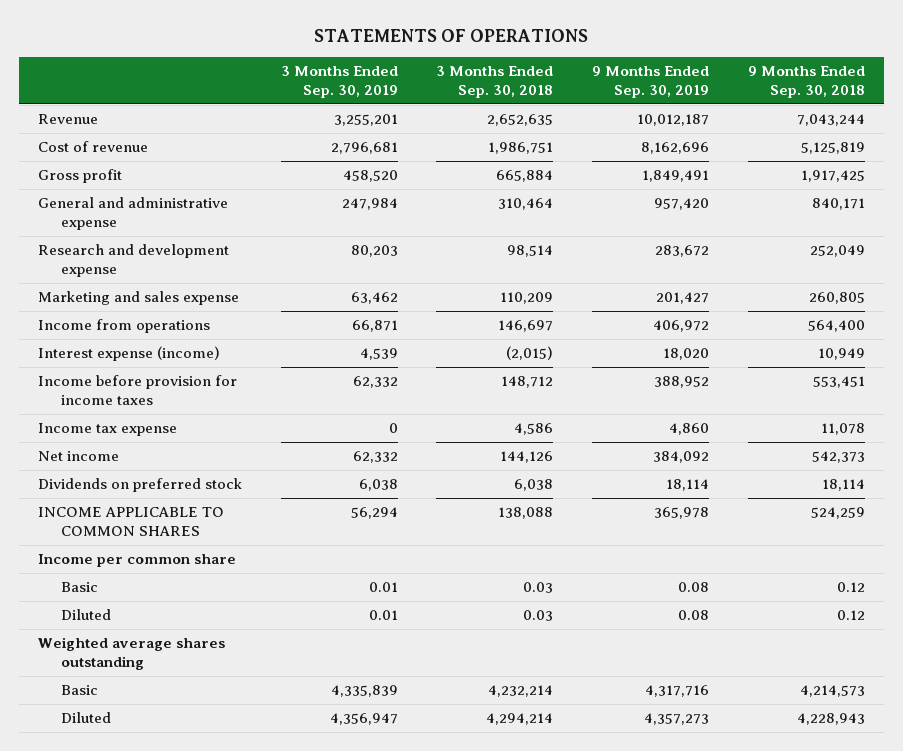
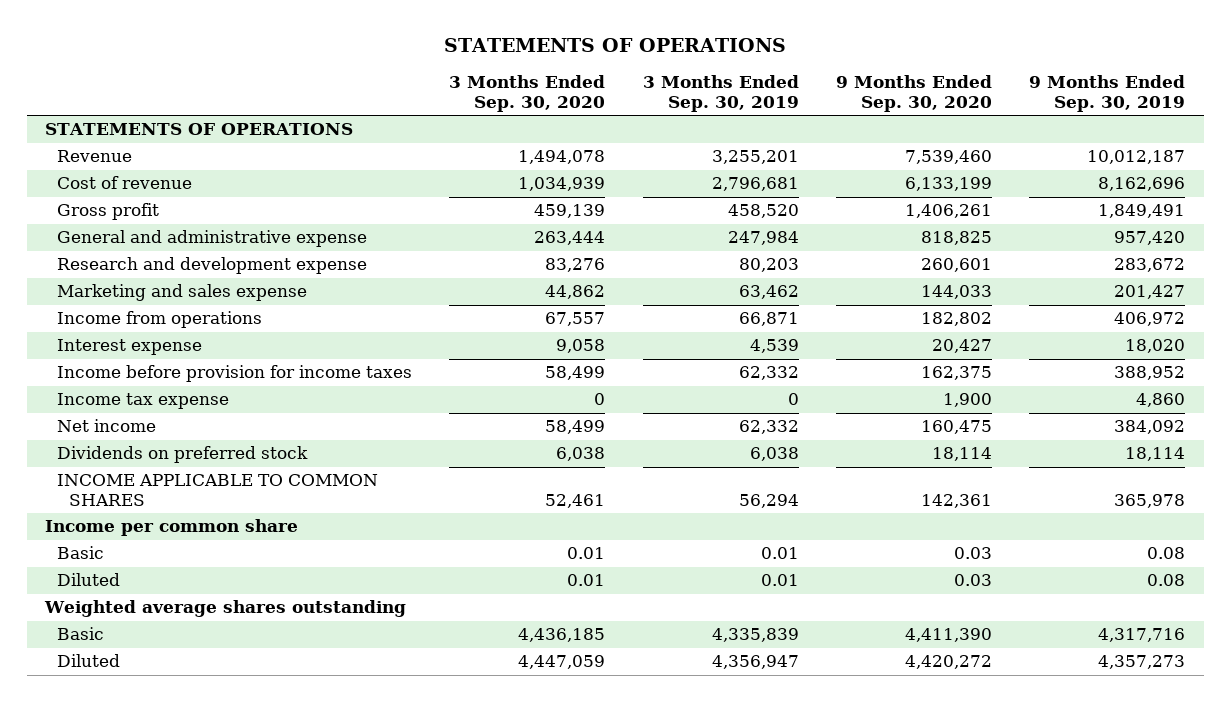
[436,66,554,98] 3 Months Ended Sep. 30, 2018 -> none
[748,66,866,98] 9 Months Ended Sep. 30, 2018 -> none
none -> [449,74,606,112] 3 Months Ended Sep. 30, 2020
none -> [835,74,992,112] 9 Months Ended Sep. 30, 2020
none -> [45,123,354,136] STATEMENTS OF OPERATIONS
[37,346,220,362] Interest expense (income) -> [57,339,203,356] Interest expense

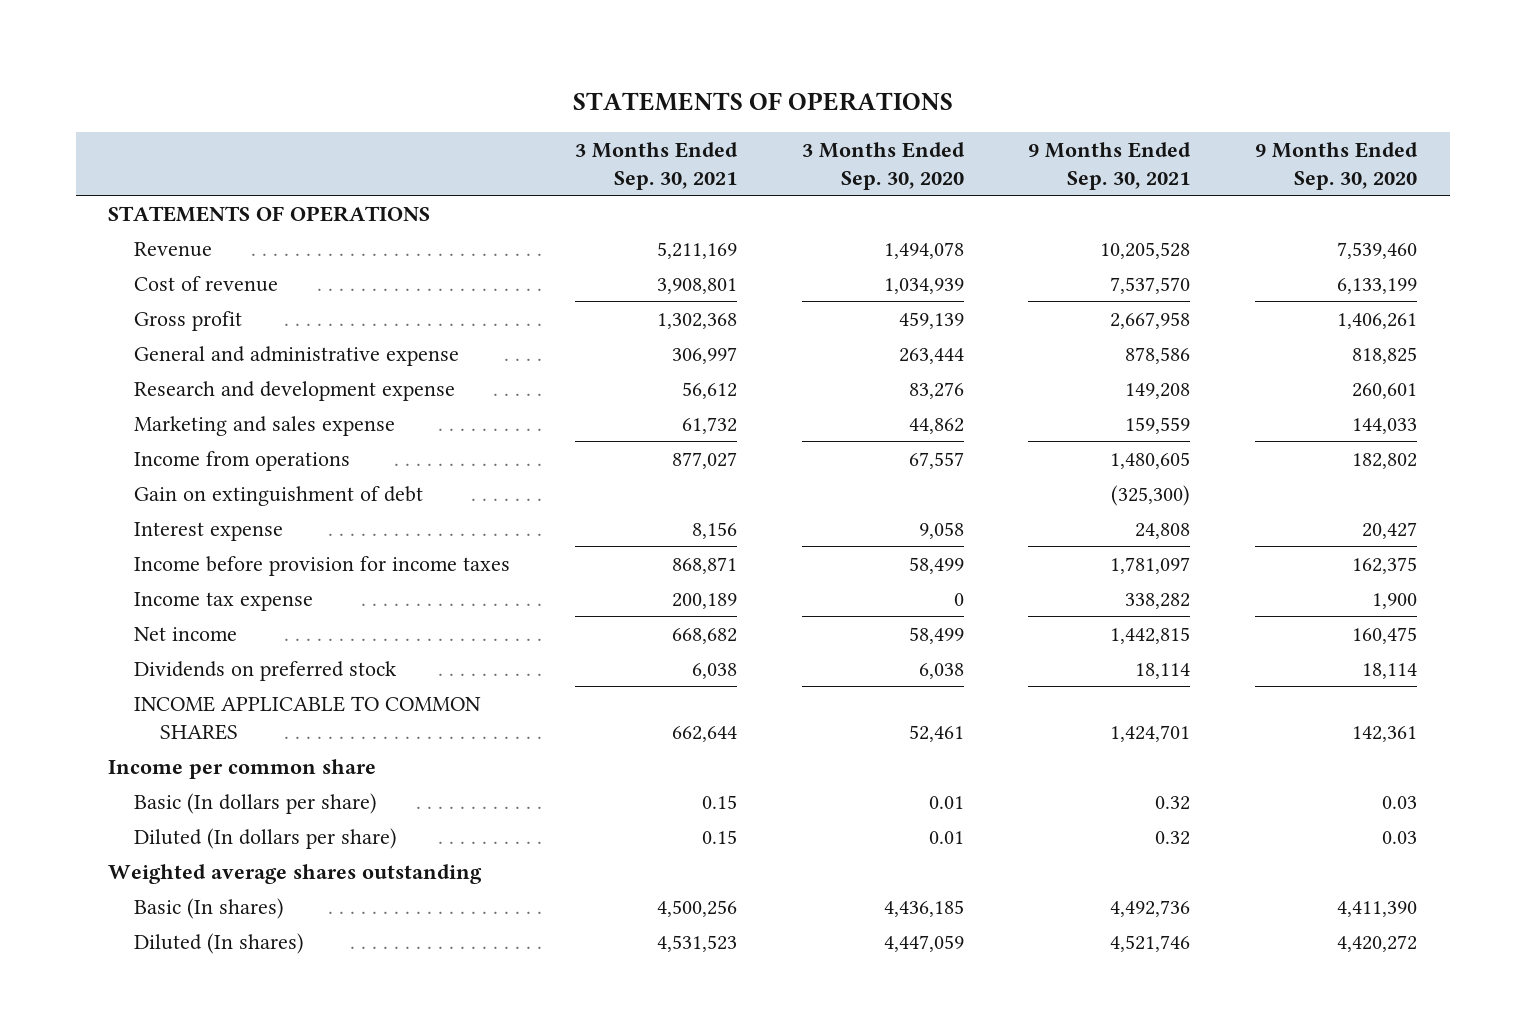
[642,74,799,112] 3 Months Ended Sep. 30, 2019 -> none
[1028,74,1185,112] 9 Months Ended Sep. 30, 2019 -> none
none -> [574,142,738,191] 3 Months Ended Sep. 30, 2021
none -> [1028,142,1192,191] 9 Months Ended Sep. 30, 2021
none -> [134,485,424,506] Gain on extinguishment of debt
[57,546,105,560] Basic -> [134,792,378,814] Basic (In dollars per share)
[57,573,121,587] Diluted -> [134,827,398,849] Diluted (In dollars per share)
[57,627,105,641] Basic -> [134,897,285,919] Basic (In shares)
[57,654,121,668] Diluted -> [134,932,305,954] Diluted (In shares)

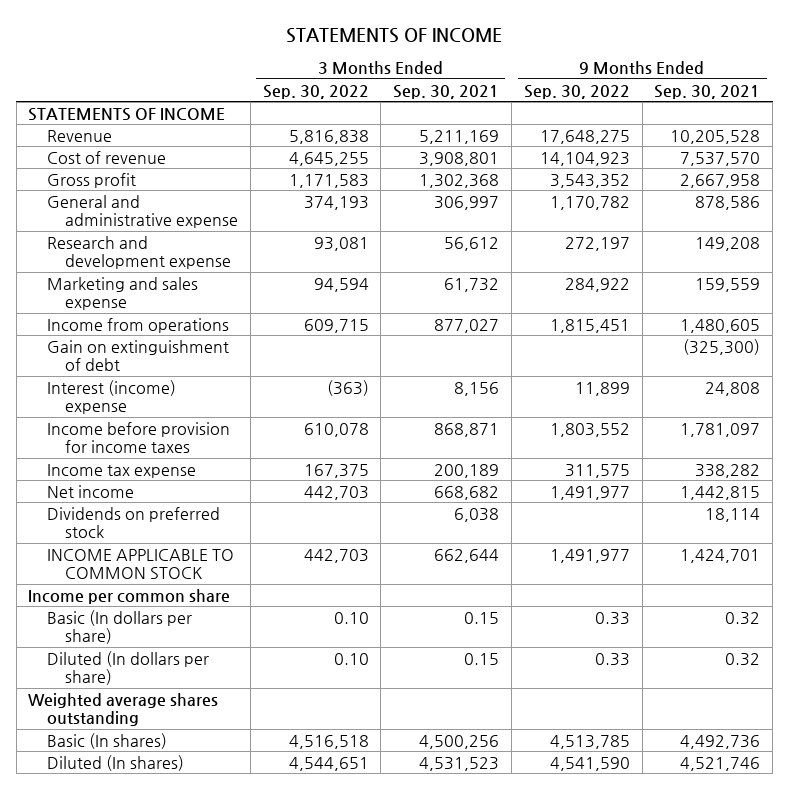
[572,92,953,112] STATEMENTS OF OPERATIONS -> [286,27,503,43] STATEMENTS OF INCOME
[801,142,965,191] 3 Months Ended Sep. 30, 2020 -> none
[1255,142,1419,191] 9 Months Ended Sep. 30, 2020 -> none
none -> [262,84,369,99] Sep. 30, 2022
none -> [523,84,630,99] Sep. 30, 2022
[108,205,431,222] STATEMENTS OF OPERATIONS -> [28,107,226,121] STATEMENTS OF INCOME
[134,521,284,541] Interest expense -> [46,379,176,415] Interest (income) expense
[134,695,482,740] INCOME APPLICABLE TO COMMON SHARES -> [46,548,234,580] INCOME APPLICABLE TO COMMON STOCK

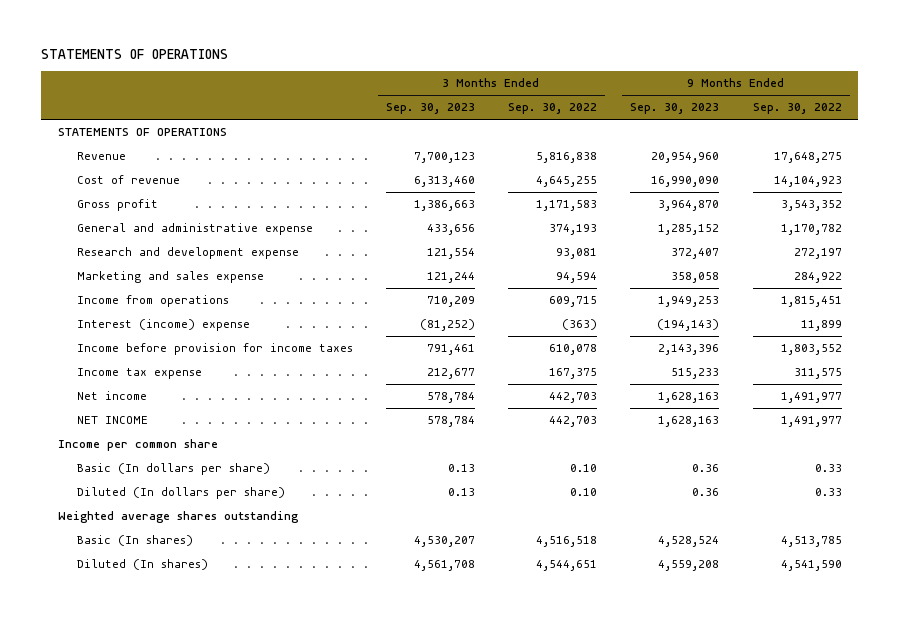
[286,27,503,43] STATEMENTS OF INCOME -> [41,49,229,60] STATEMENTS OF OPERATIONS
[393,84,500,99] Sep. 30, 2021 -> none
[654,84,761,99] Sep. 30, 2021 -> none
none -> [385,103,475,115] Sep. 30, 2023
none -> [630,103,720,115] Sep. 30, 2023
[28,107,226,121] STATEMENTS OF INCOME -> [57,128,227,137] STATEMENTS OF OPERATIONS
[46,339,229,372] Gain on extinguishment of debt -> none
[46,506,220,539] Dividends on preferred stock -> none
[46,548,234,580] INCOME APPLICABLE TO COMMON STOCK -> [76,416,148,425] NET INCOME

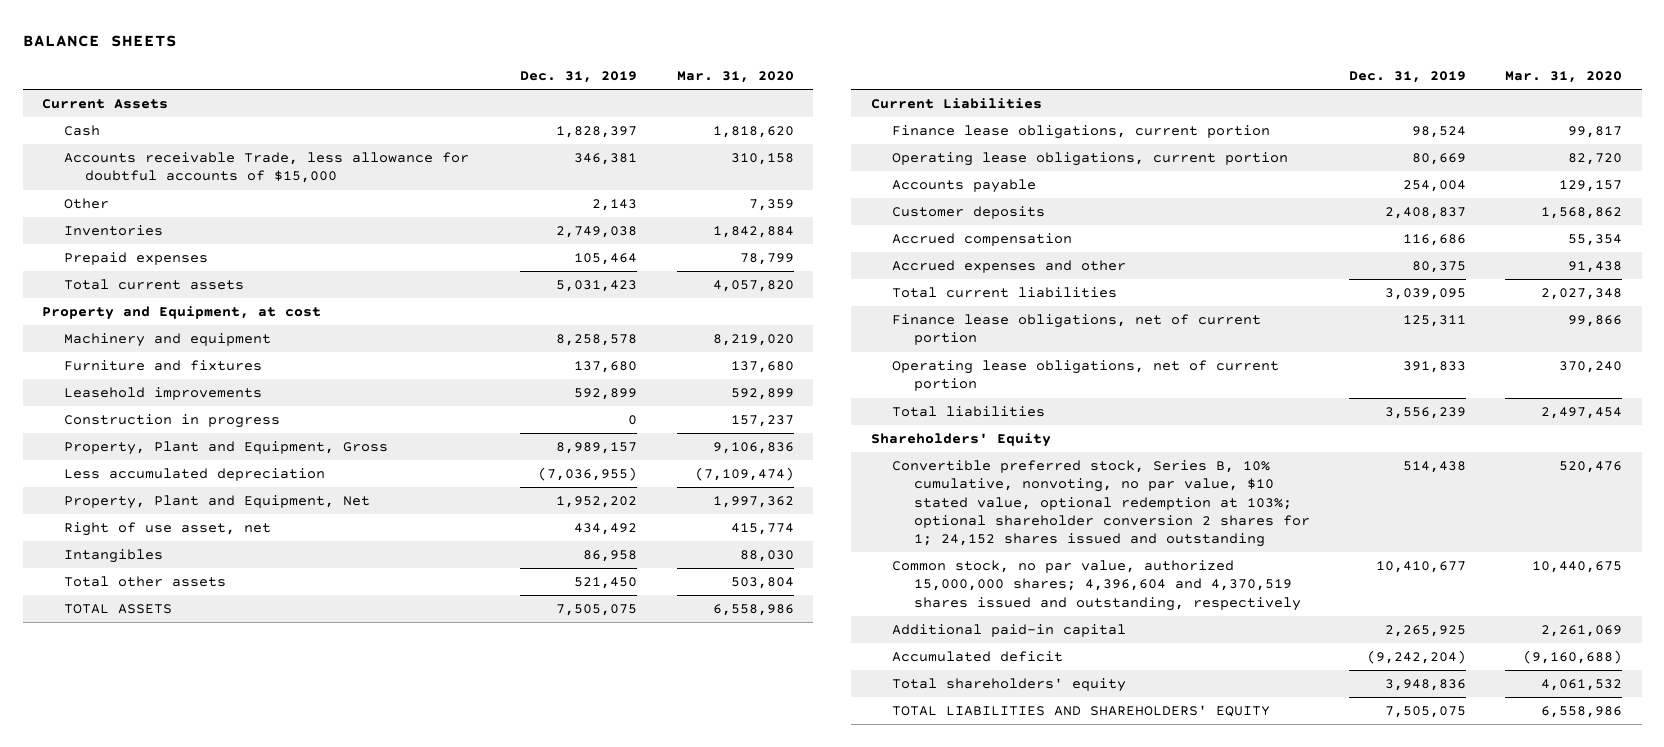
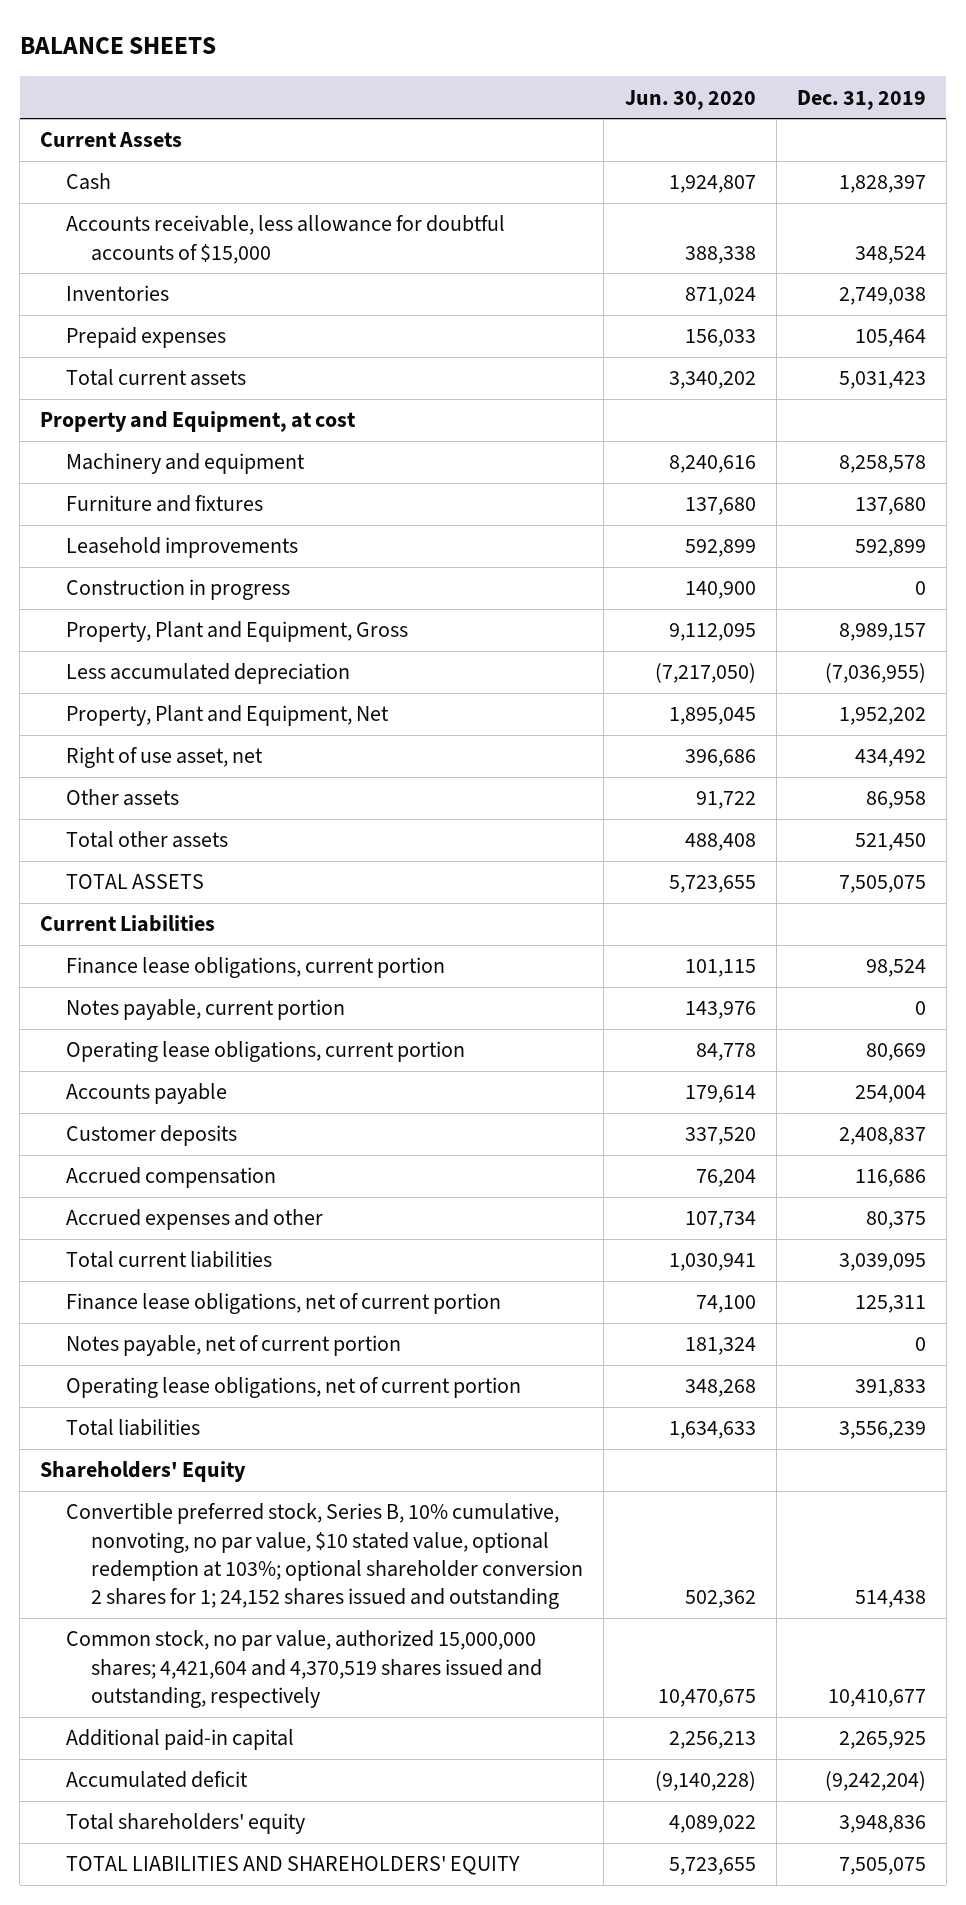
[676,70,794,83] Mar. 31, 2020 -> none
none -> [624,89,756,110] Jun. 30, 2020
[63,198,109,210] Other -> none
[63,152,469,184] Accounts receivable Trade, less allowance for doubtful accounts of $15,000 -> [65,215,505,264] Accounts receivable, less allowance for doubtful accounts of $15,000
[574,153,638,166] 346,381 -> [854,245,926,264] 348,524
[63,549,163,564] Intangibles -> [65,789,179,807] Other assets
none -> [65,999,345,1021] Notes payable, current portion
none -> [65,1335,401,1357] Notes payable, net of current portion
[892,560,1301,611] Common stock, no par value, authorized 15,000,000 shares; 4,396,604 and 4,370,519 shares issued and outstanding, respectively -> [65,1630,543,1709] Common stock, no par value, authorized 15,000,000 shares; 4,421,604 and 4,370,519 shares issued and outstanding, respectively

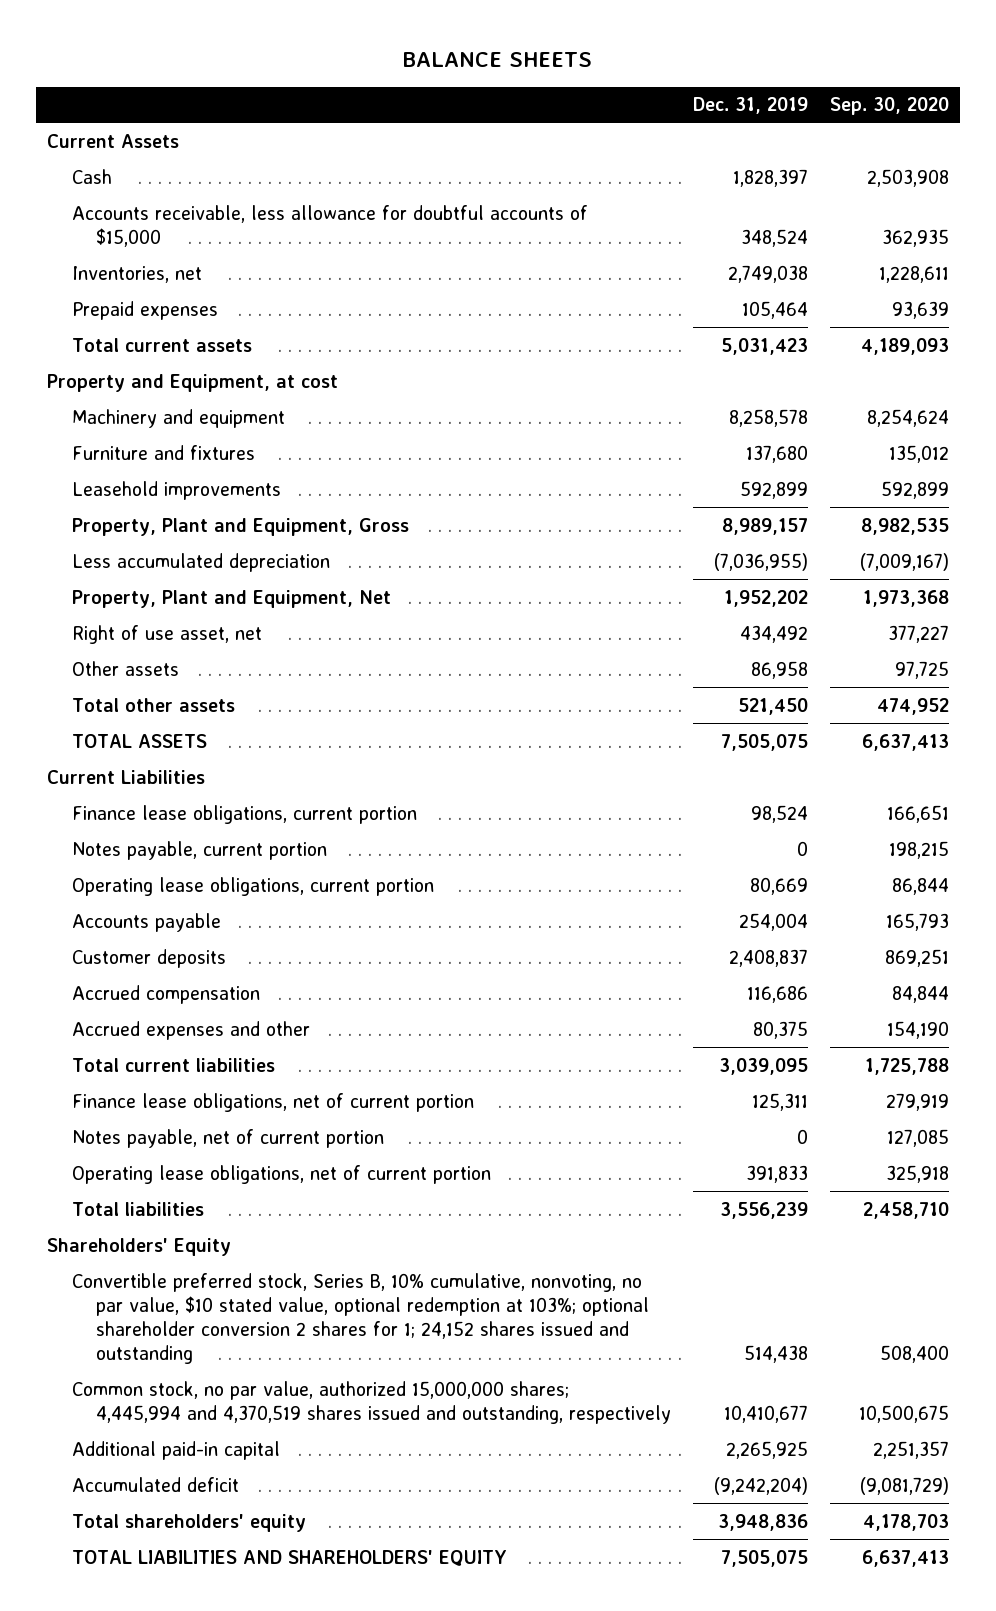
[624,89,756,110] Jun. 30, 2020 -> none
none -> [830,97,950,116] Sep. 30, 2020
[65,285,169,302] Inventories -> [71,265,202,283] Inventories, net
[65,579,290,601] Construction in progress -> none
[65,1630,543,1709] Common stock, no par value, authorized 15,000,000 shares; 4,421,604 and 4,370,519 shares issued and outstanding, respectively -> [71,1380,672,1424] Common stock, no par value, authorized 15,000,000 shares; 4,445,994 and 4,370,519 shares issued and outstanding, respectively

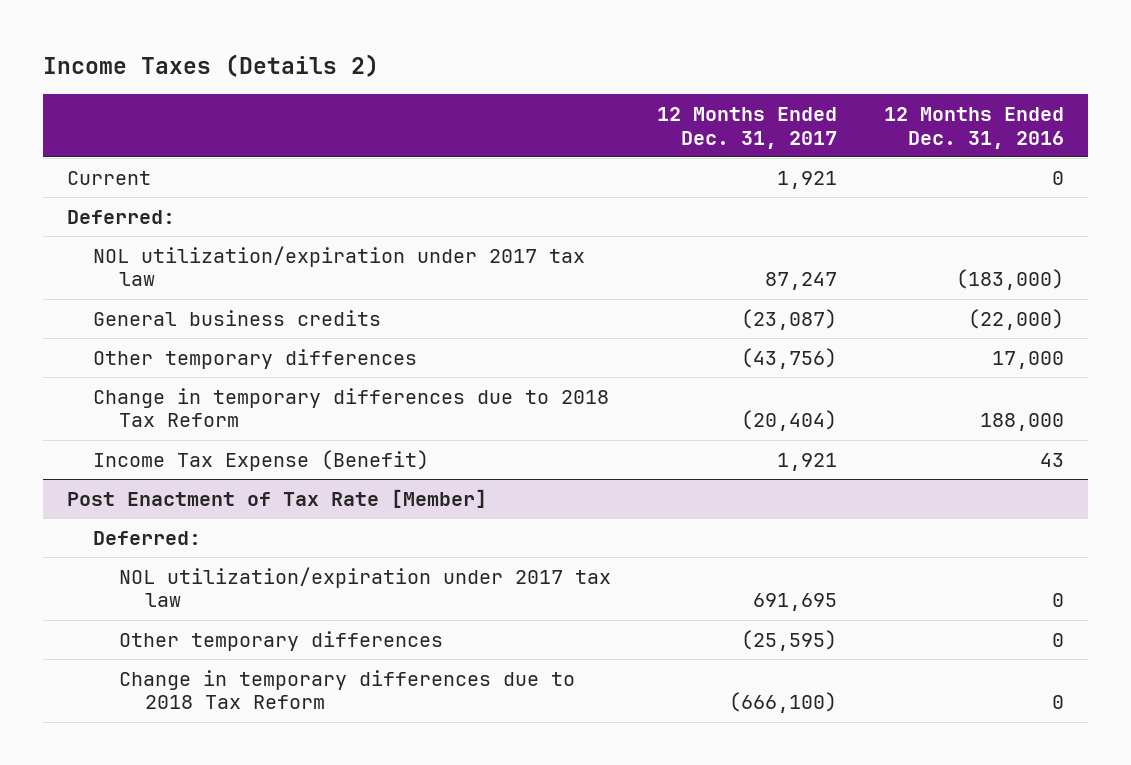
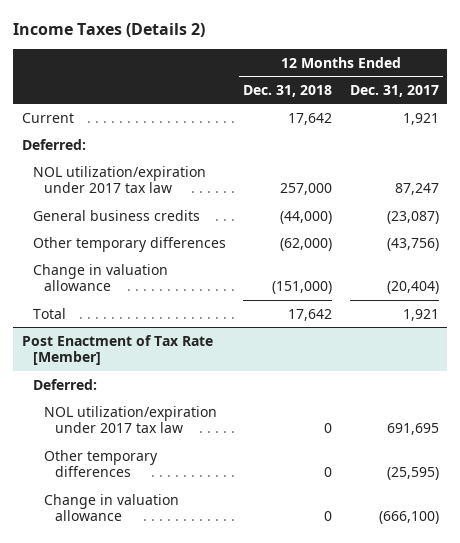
[884,106,1065,149] 12 Months Ended Dec. 31, 2016 -> none
none -> [243,84,333,97] Dec. 31, 2018
[92,387,609,428] Change in temporary differences due to 2018 Tax Reform -> [32,263,168,292] Change in valuation allowance
[92,449,429,471] Income Tax Expense (Benefit) -> [32,307,66,319] Total
[118,669,575,710] Change in temporary differences due to 2018 Tax Reform -> [44,493,180,522] Change in valuation allowance

